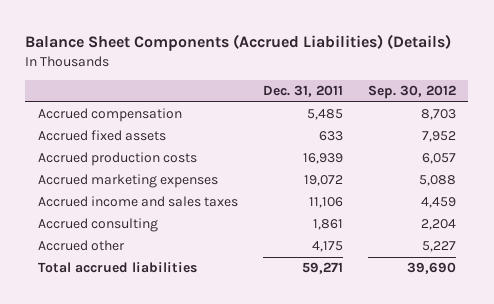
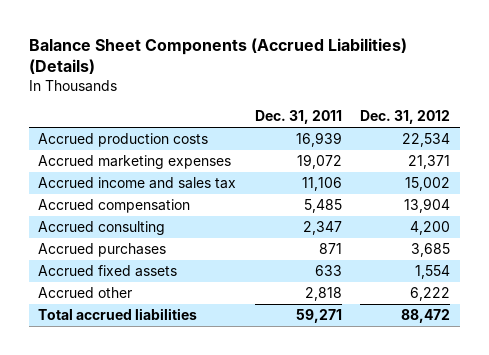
[367,85,456,100] Sep. 30, 2012 -> none
none -> [360,110,451,125] Dec. 31, 2012
[37,196,238,208] Accrued income and sales taxes -> [38,176,237,189] Accrued income and sales tax
[37,108,182,123] Accrued compensation -> [38,198,191,213] Accrued compensation
[312,219,343,231] 1,861 -> [302,220,342,235] 2,347
none -> [38,242,167,257] Accrued purchases
[37,130,166,142] Accrued fixed assets -> [38,264,178,277] Accrued fixed assets
[311,241,343,253] 4,175 -> [304,286,342,301] 2,818

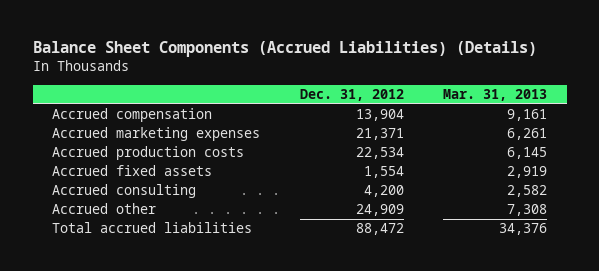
[254,110,342,125] Dec. 31, 2011 -> none
none -> [442,89,547,102] Mar. 31, 2013
[38,176,237,189] Accrued income and sales tax -> none
[38,242,167,257] Accrued purchases -> none
[38,154,232,169] Accrued marketing expenses -> [52,127,261,142] Accrued marketing expenses
[38,132,209,147] Accrued production costs -> [52,146,245,161] Accrued production costs
[38,220,166,235] Accrued consulting -> [52,184,197,199] Accrued consulting
[410,286,451,301] 6,222 -> [355,204,404,217] 24,909

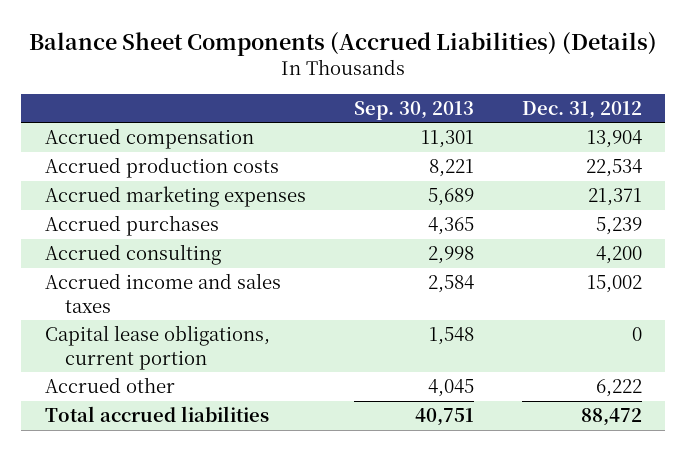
[442,89,547,102] Mar. 31, 2013 -> none
none -> [353,100,474,120] Sep. 30, 2013
[52,165,213,177] Accrued fixed assets -> none
[52,127,261,142] Accrued marketing expenses -> [44,186,306,208] Accrued marketing expenses
none -> [44,215,219,237] Accrued purchases
none -> [44,273,281,313] Accrued income and sales taxes
none -> [44,325,270,370] Capital lease obligations, current portion
[355,204,404,217] 24,909 -> [595,379,642,398] 6,222

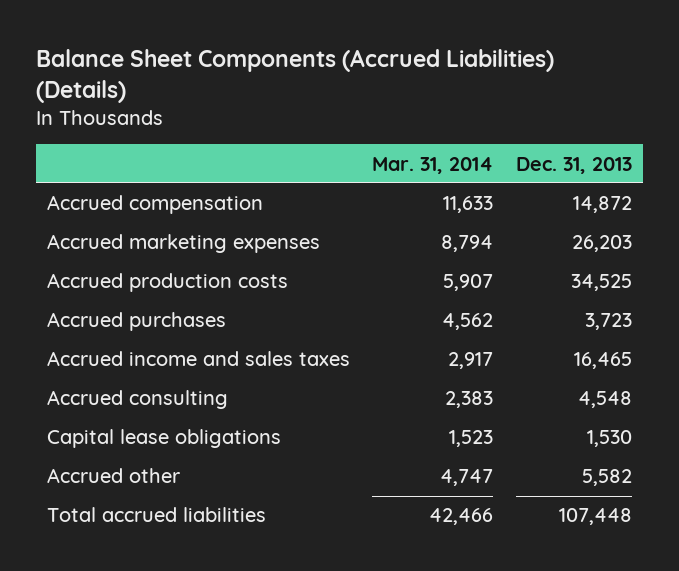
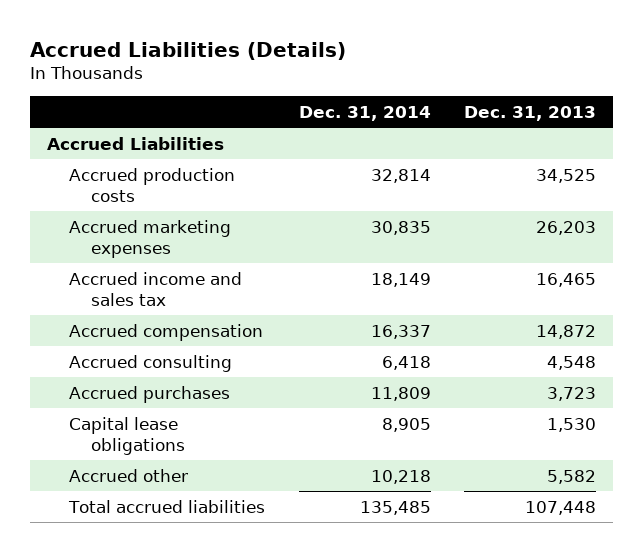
[36,48,555,103] Balance Sheet Components (Accrued Liabilities) (Details) -> [30,41,347,60] Accrued Liabilities (Details)
[372,156,494,174] Mar. 31, 2014 -> none
none -> [298,105,431,121] Dec. 31, 2014
none -> [47,136,225,150] Accrued Liabilities
[47,234,321,254] Accrued marketing expenses -> [69,219,232,258] Accrued marketing expenses
[47,351,351,367] Accrued income and sales taxes -> [69,271,243,306] Accrued income and sales tax
[47,195,264,215] Accrued compensation -> [69,323,264,341] Accrued compensation
[47,312,227,332] Accrued purchases -> [69,385,231,403] Accrued purchases

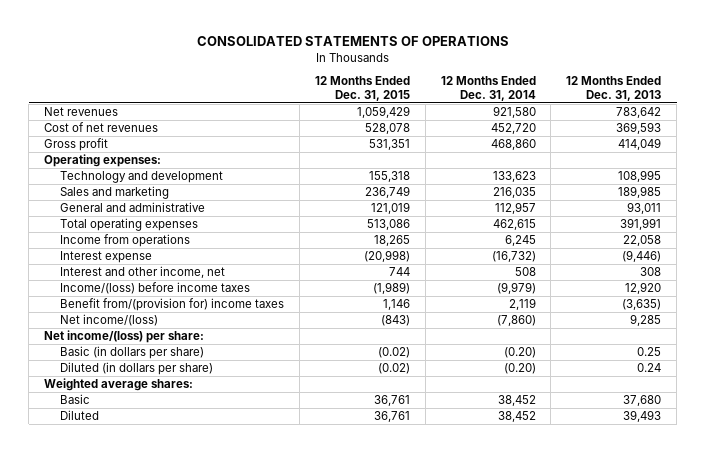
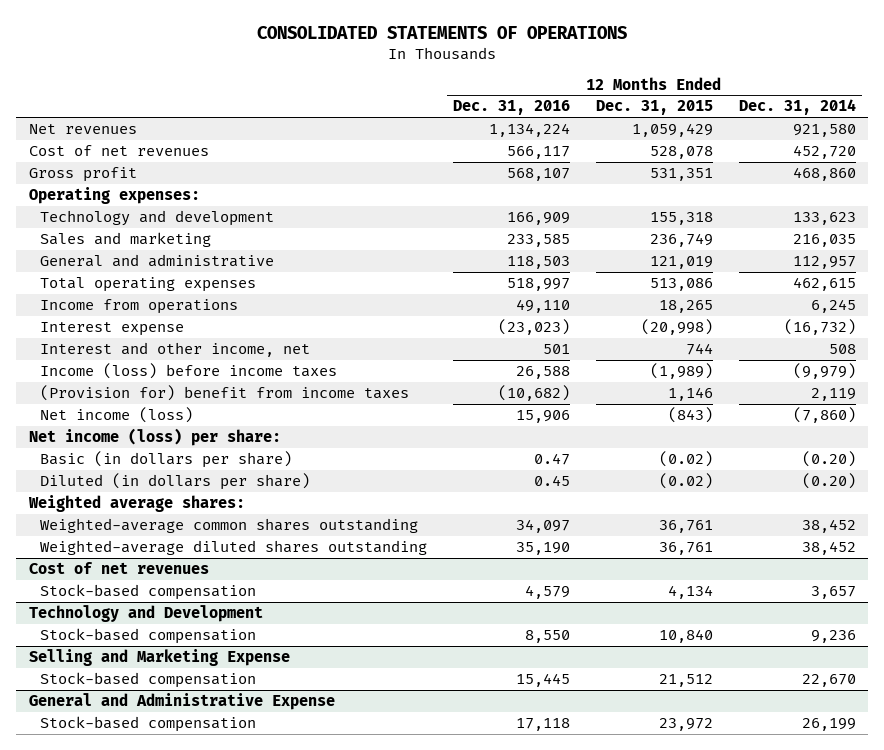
[566,76,662,101] 12 Months Ended Dec. 31, 2013 -> none
none -> [453,100,571,116] Dec. 31, 2016
[60,282,251,295] Income/(loss) before income taxes -> [40,363,338,380] Income (loss) before income taxes
[60,298,285,312] Benefit from/(provision for) income taxes -> [40,385,410,402] (Provision for) benefit from income taxes
[60,314,159,327] Net income/(loss) -> [40,407,194,424] Net income (loss)
[43,330,204,344] Net income/(loss) per share: -> [28,428,281,447] Net income (loss) per share:
[60,394,91,405] Basic -> [40,518,419,534] Weighted-average common shares outstanding
[60,410,100,421] Diluted -> [40,540,428,556] Weighted-average diluted shares outstanding
none -> [28,562,209,575] Cost of net revenues
none -> [40,584,257,601] Stock-based compensation
none -> [28,605,263,623] Technology and Development
none -> [40,628,257,645] Stock-based compensation
none -> [28,649,290,667] Selling and Marketing Expense
none -> [40,672,257,689] Stock-based compensation
none -> [28,693,335,711] General and Administrative Expense
none -> [40,716,257,733] Stock-based compensation

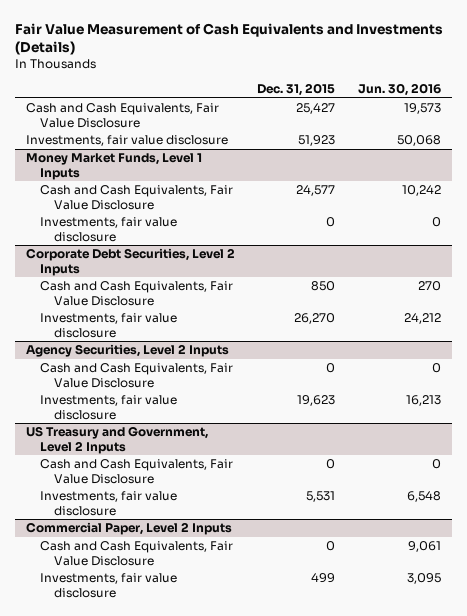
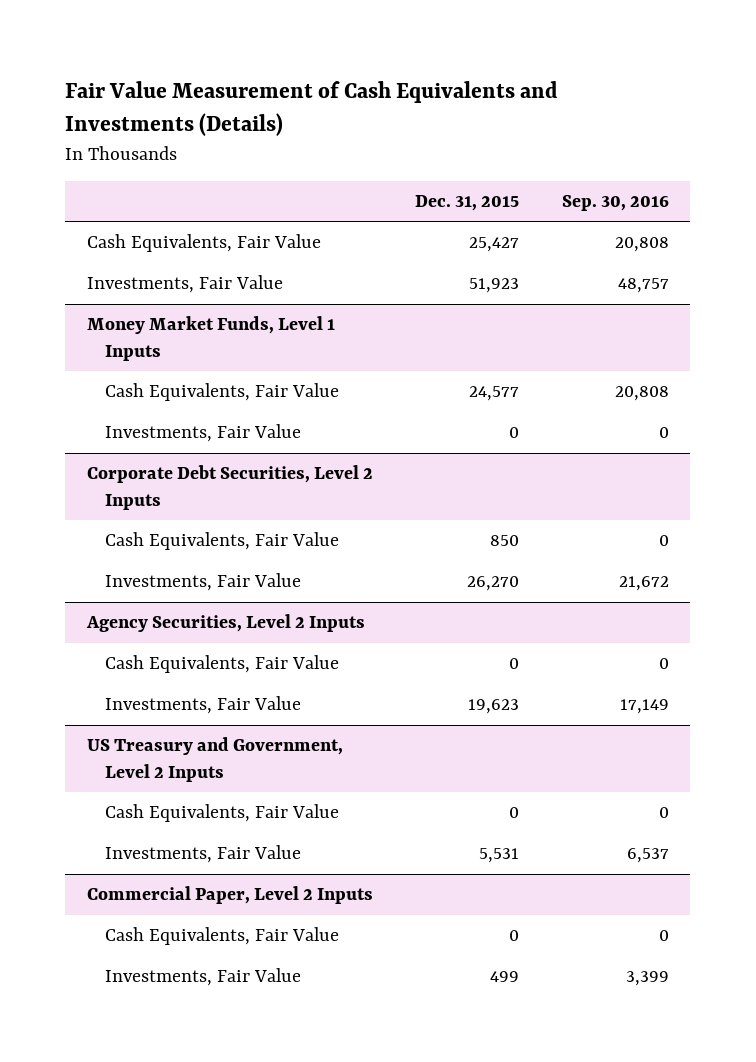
[357,83,441,97] Jun. 30, 2016 -> none
none -> [561,195,669,212] Sep. 30, 2016
[26,103,220,128] Cash and Cash Equivalents, Fair Value Disclosure -> [86,234,321,253] Cash Equivalents, Fair Value
[26,135,229,147] Investments, fair value disclosure -> [86,275,283,294] Investments, Fair Value
[40,185,234,210] Cash and Cash Equivalents, Fair Value Disclosure -> [105,383,340,402] Cash Equivalents, Fair Value
[40,217,178,242] Investments, fair value disclosure -> [105,424,302,443] Investments, Fair Value
[40,281,234,306] Cash and Cash Equivalents, Fair Value Disclosure -> [105,532,340,551] Cash Equivalents, Fair Value
[40,313,178,338] Investments, fair value disclosure -> [105,573,302,592] Investments, Fair Value
[40,363,234,388] Cash and Cash Equivalents, Fair Value Disclosure -> [105,655,340,674] Cash Equivalents, Fair Value
[40,395,178,420] Investments, fair value disclosure -> [105,696,302,715] Investments, Fair Value
[40,459,234,484] Cash and Cash Equivalents, Fair Value Disclosure -> [105,804,340,823] Cash Equivalents, Fair Value
[40,491,178,516] Investments, fair value disclosure -> [105,845,302,864] Investments, Fair Value
[40,541,234,566] Cash and Cash Equivalents, Fair Value Disclosure -> [105,927,340,946] Cash Equivalents, Fair Value
[40,573,178,598] Investments, fair value disclosure -> [105,968,302,987] Investments, Fair Value

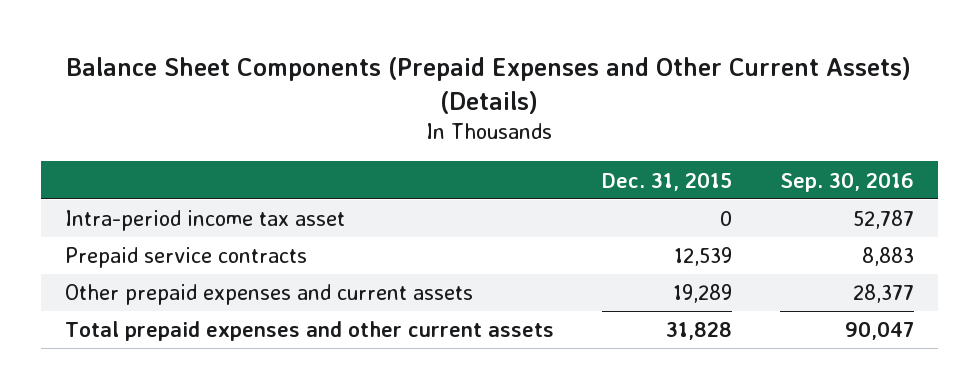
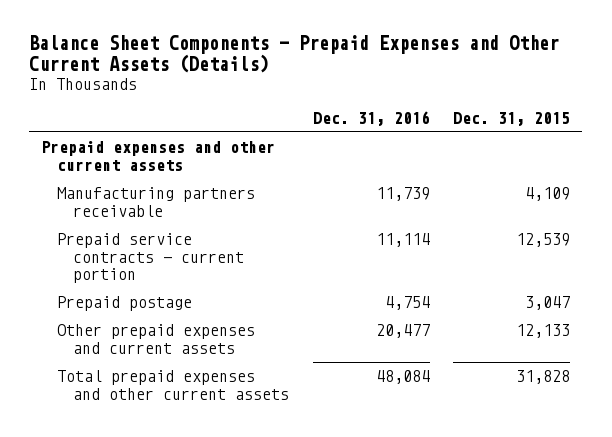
[66,56,912,114] Balance Sheet Components (Prepaid Expenses and Other Current Assets) (Details) -> [29,35,560,74] Balance Sheet Components - Prepaid Expenses and Other Current Assets (Details)
[779,171,914,192] Sep. 30, 2016 -> none
none -> [312,110,430,126] Dec. 31, 2016
[65,210,346,232] Intra-period income tax asset -> none
none -> [41,141,276,171] Prepaid expenses and other current assets
none -> [57,187,256,217] Manufacturing partners receivable
[65,247,308,269] Prepaid service contracts -> [57,233,244,284] Prepaid service contracts - current portion
none -> [57,296,193,312] Prepaid postage
[672,284,732,304] 19,289 -> [516,324,571,339] 12,133

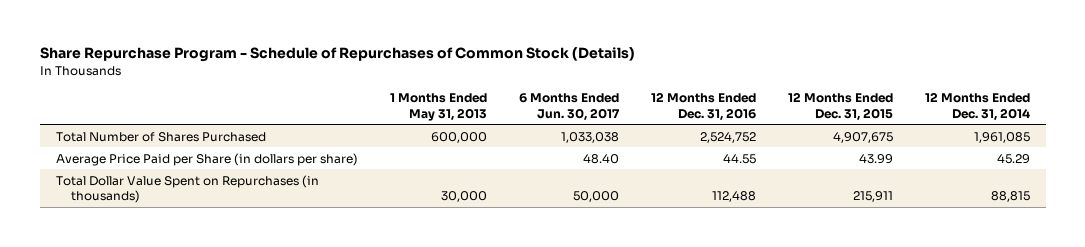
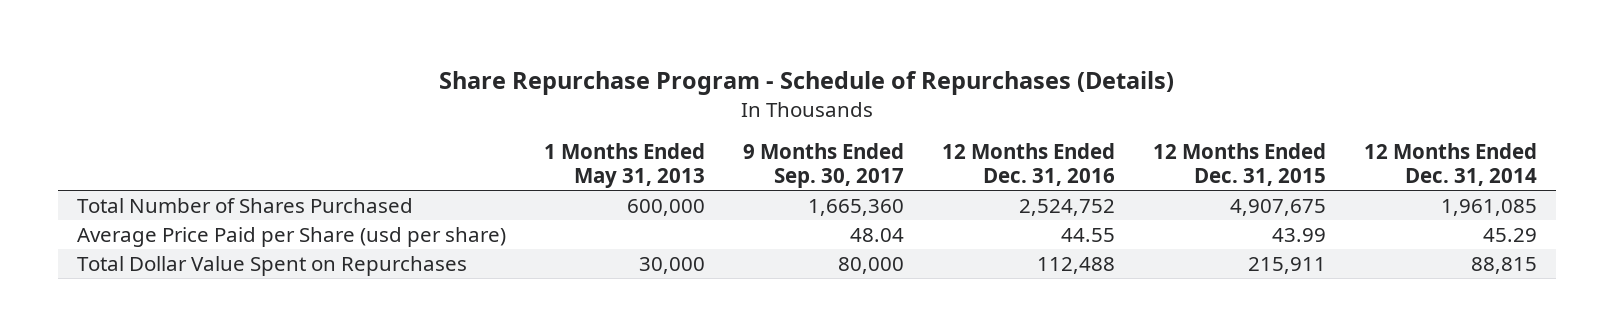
[39,47,635,63] Share Repurchase Program - Schedule of Repurchases of Common Stock (Details) -> [439,71,1175,96] Share Repurchase Program - Schedule of Repurchases (Details)
[518,93,620,121] 6 Months Ended Jun. 30, 2017 -> none
none -> [743,142,905,188] 9 Months Ended Sep. 30, 2017
[55,152,358,166] Average Price Paid per Share (in dollars per share) -> [76,226,506,247] Average Price Paid per Share (usd per share)
[55,174,319,204] Total Dollar Value Spent on Repurchases (in thousands) -> [76,255,467,276] Total Dollar Value Spent on Repurchases

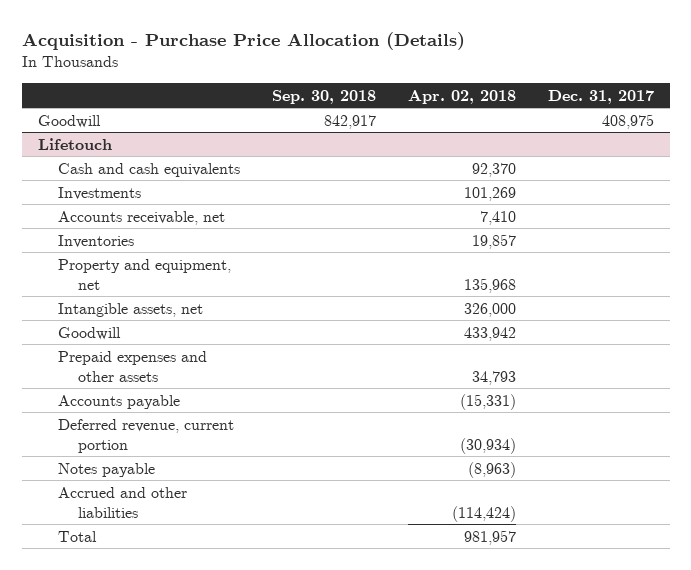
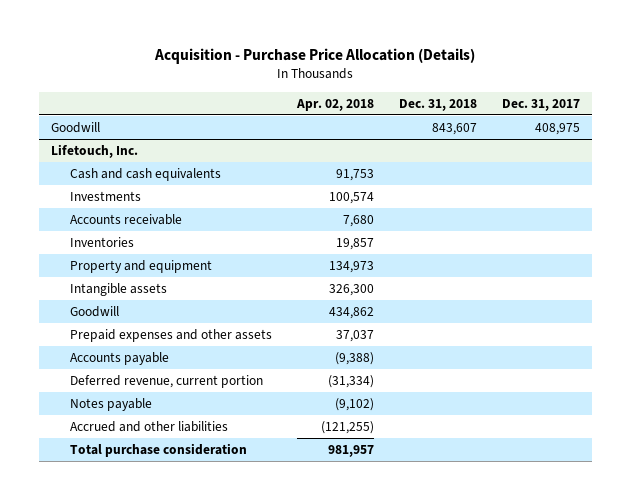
[271,89,376,104] Sep. 30, 2018 -> none
none -> [398,98,477,111] Dec. 31, 2018
[37,137,112,150] Lifetouch -> [51,143,139,158] Lifetouch, Inc.
[471,162,516,177] 92,370 -> [335,168,374,181] 91,753
[463,186,516,201] 101,269 -> [328,191,374,204] 100,574
[57,210,225,225] Accounts receivable, net -> [69,213,182,225] Accounts receivable
[479,210,516,225] 7,410 -> [342,214,374,227] 7,680
[57,258,231,290] Property and equipment, net -> [69,259,212,273] Property and equipment
[463,277,516,293] 135,968 -> [328,260,374,273] 134,973
[57,302,203,317] Intangible assets, net -> [69,282,167,296] Intangible assets
[463,302,516,317] 326,000 -> [328,283,374,296] 326,300
[463,326,516,341] 433,942 -> [328,306,374,319] 434,862
[471,370,516,385] 34,793 -> [335,329,374,342] 37,037
[459,393,516,410] (15,331) -> [334,351,374,365] (9,388)
[459,437,516,454] (30,934) -> [327,374,374,388] (31,334)
[467,461,516,478] (8,963) -> [334,397,374,411] (9,102)
[451,505,516,522] (114,424) -> [320,420,374,434] (121,255)
[57,530,97,542] Total -> [69,442,247,457] Total purchase consideration

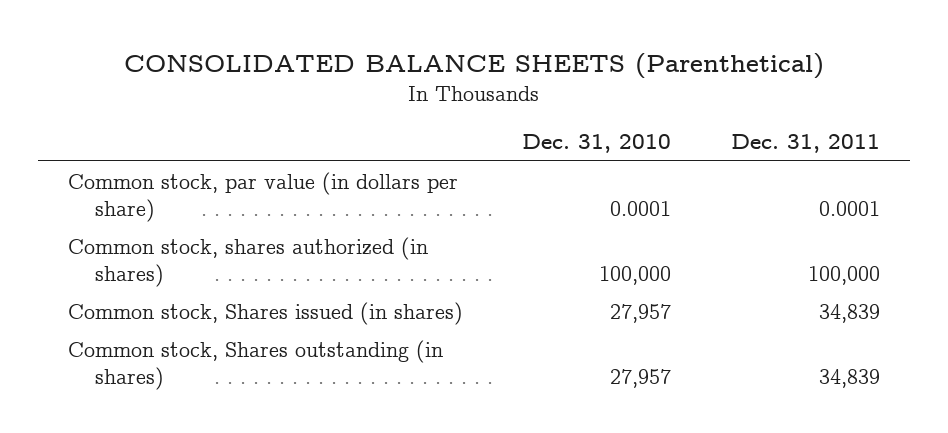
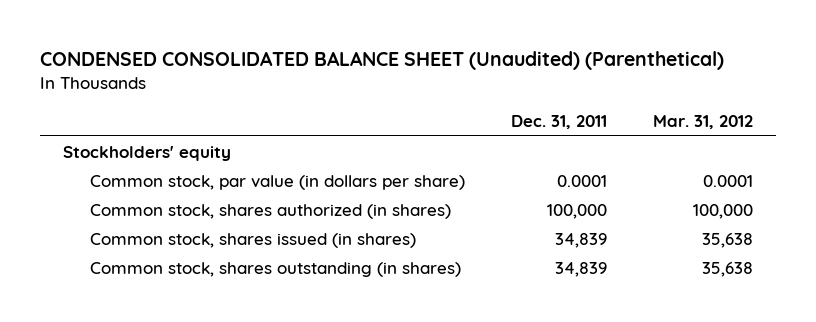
[123,52,824,79] CONSOLIDATED BALANCE SHEETS (Parenthetical) -> [39,51,724,71] CONDENSED CONSOLIDATED BALANCE SHEET (Unaudited) (Parenthetical)
[522,134,672,154] Dec. 31, 2010 -> none
none -> [653,115,754,130] Mar. 31, 2012
none -> [62,145,231,161] Stockholders' equity
[67,301,463,325] Common stock, Shares issued (in shares) -> [90,232,417,248] Common stock, shares issued (in shares)
[67,339,443,390] Common stock, Shares outstanding (in shares) -> [90,261,462,277] Common stock, shares outstanding (in shares)

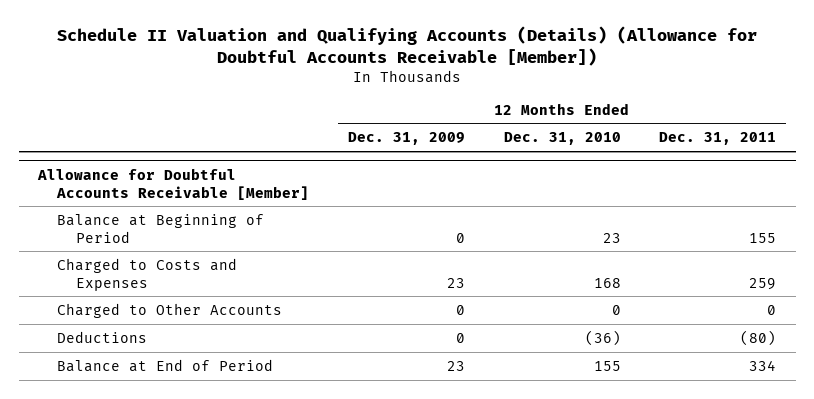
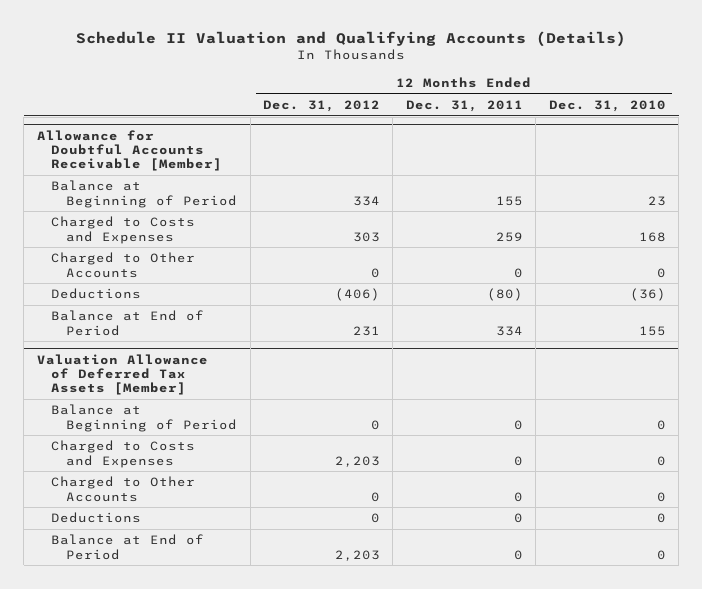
[57,25,758,66] Schedule II Valuation and Qualifying Accounts (Details) (Allowance for Doubtful Accounts Receivable [Member]) -> [76,30,627,47] Schedule II Valuation and Qualifying Accounts (Details)
[347,132,465,146] Dec. 31, 2009 -> none
none -> [262,99,380,112] Dec. 31, 2012
none -> [36,353,208,396] Valuation Allowance of Deferred Tax Assets [Member]
none -> [51,404,238,432] Balance at Beginning of Period
none -> [51,440,196,468] Charged to Costs and Expenses
none -> [51,476,196,502] Charged to Other Accounts
none -> [51,512,142,524] Deductions
none -> [51,534,205,560] Balance at End of Period

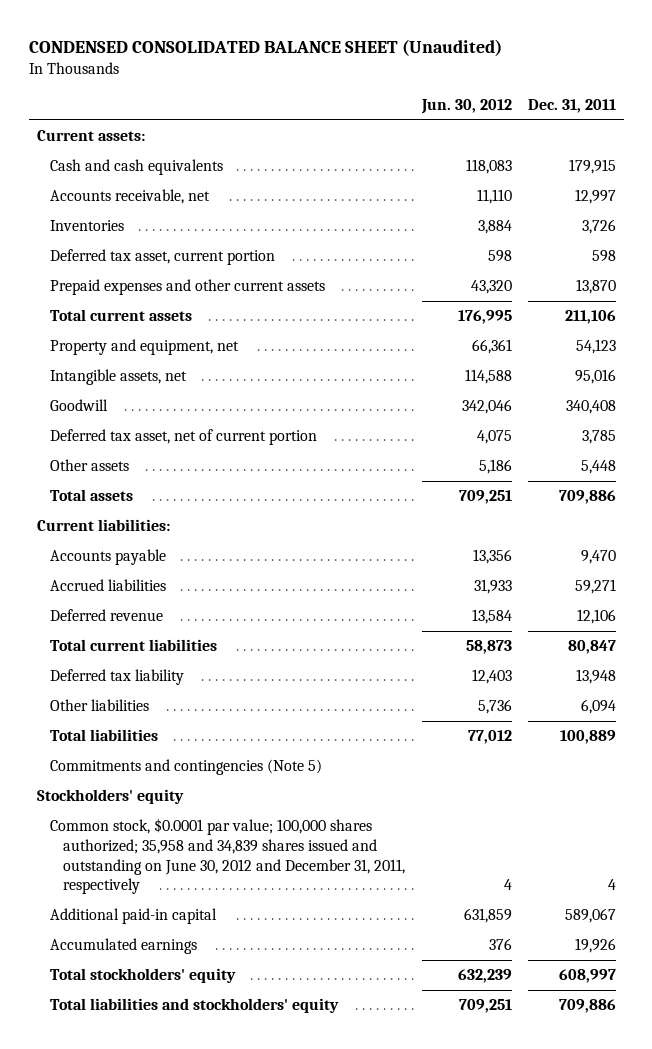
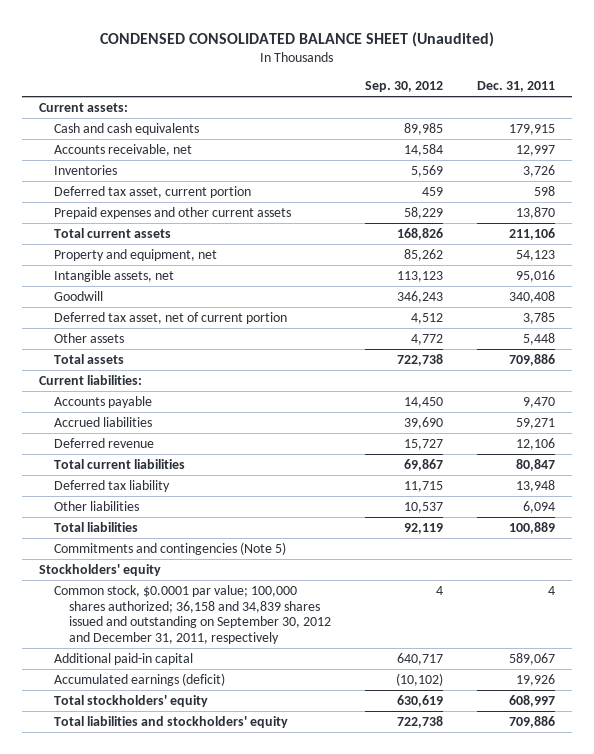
[420,98,512,114] Jun. 30, 2012 -> none
none -> [365,81,444,93] Sep. 30, 2012
[50,818,406,895] Common stock, $0.0001 par value; 100,000 shares authorized; 35,958 and 34,839 shares issued and outstanding on June 30, 2012 and December 31, 2011, respectively -> [54,584,332,645] Common stock, $0.0001 par value; 100,000 shares authorized; 36,158 and 34,839 shares issued and outstanding on September 30, 2012 and December 31, 2011, respectively
[50,938,198,955] Accumulated earnings -> [54,672,226,686] Accumulated earnings (deficit)

